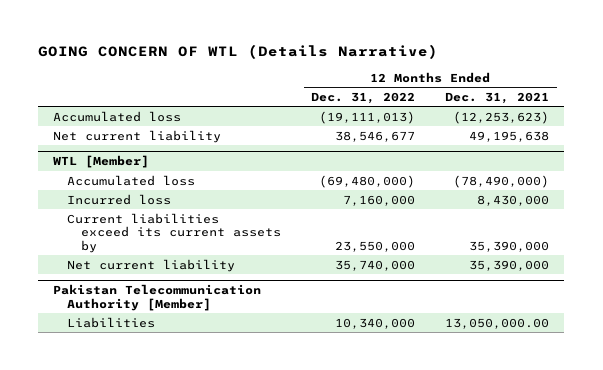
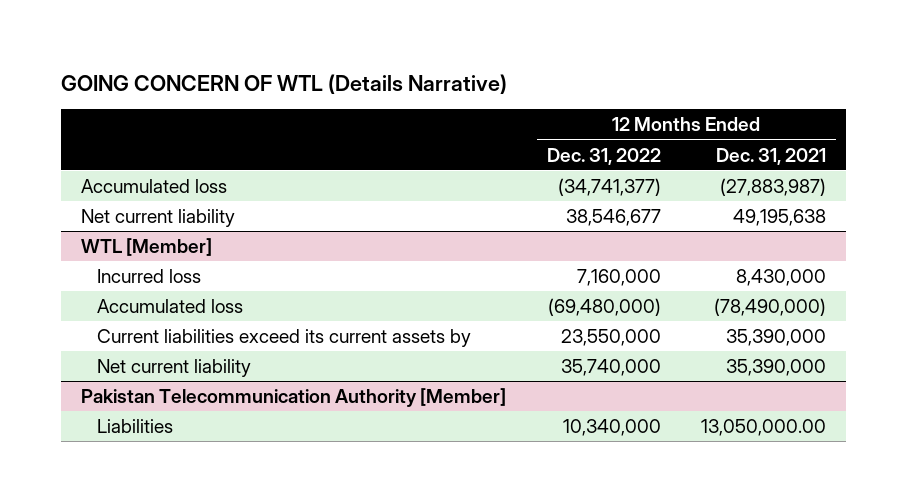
[319,110,416,124] (19,111,013) -> [557,177,661,196] (34,741,377)
[453,110,550,124] (12,253,623) -> [719,177,826,196] (27,883,987)
[67,174,196,186] Accumulated loss -> [96,298,243,313] Accumulated loss

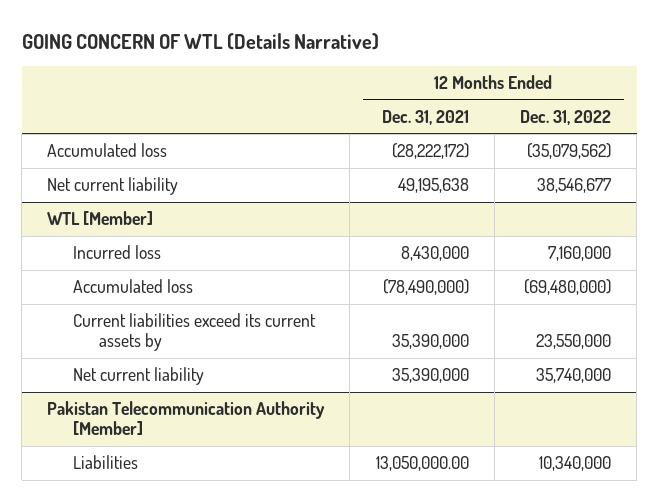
[557,177,661,196] (34,741,377) -> [526,143,611,160] (35,079,562)
[719,177,826,196] (27,883,987) -> [391,143,469,160] (28,222,172)

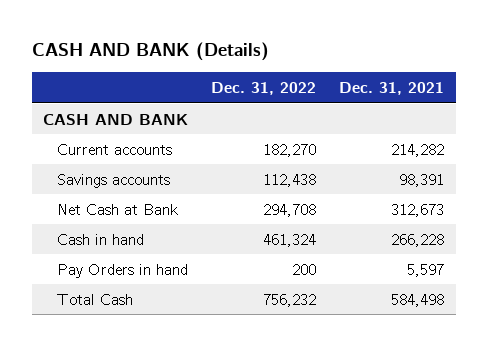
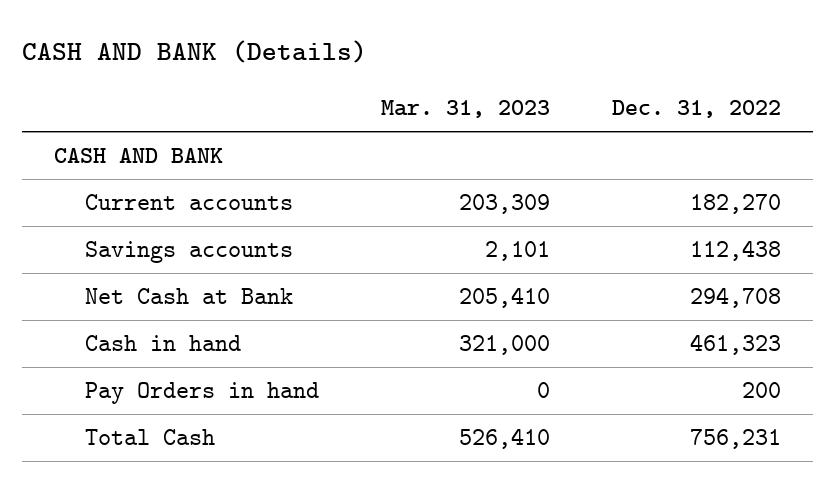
[339,81,445,95] Dec. 31, 2021 -> none
none -> [381,100,551,119] Mar. 31, 2023
[263,233,317,247] 461,324 -> [690,333,782,355] 461,323
[263,293,317,307] 756,232 -> [690,428,782,449] 756,231

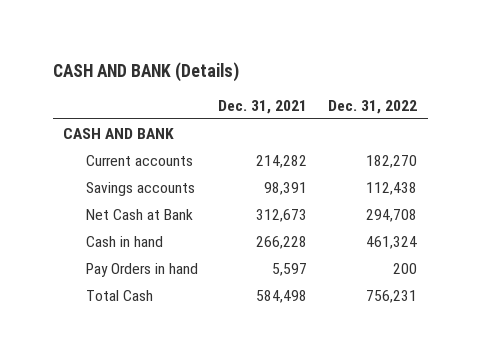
[381,100,551,119] Mar. 31, 2023 -> none
none -> [218,99,308,114] Dec. 31, 2021
[690,333,782,355] 461,323 -> [366,235,418,249] 461,324

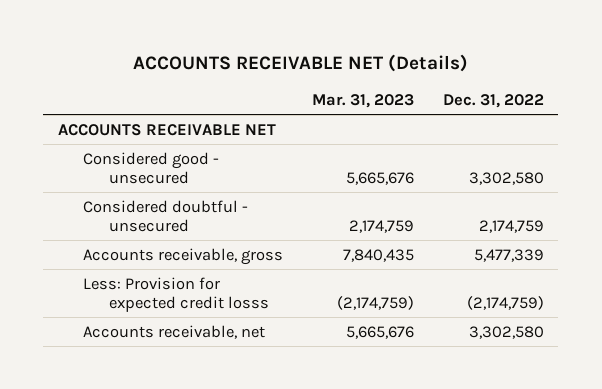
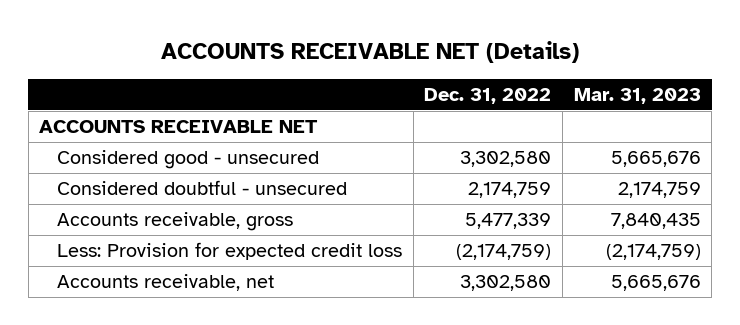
[83,276,269,312] Less: Provision for expected credit losss -> [56,242,402,261] Less: Provision for expected credit loss

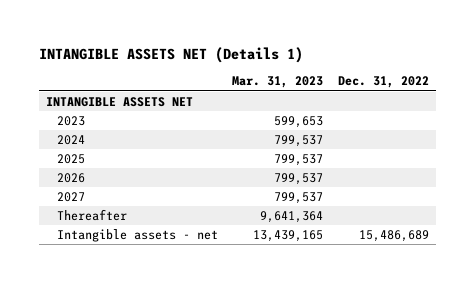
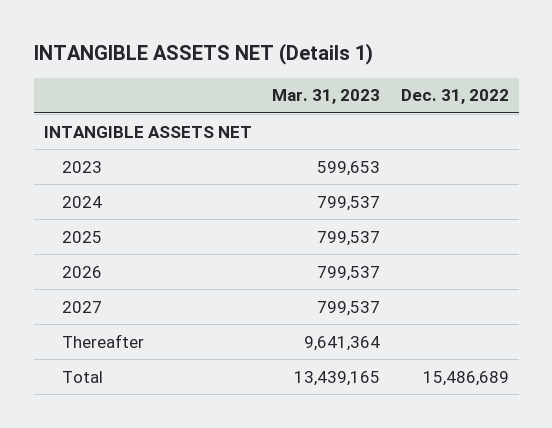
[57,229,219,243] Intangible assets - net -> [62,370,104,383] Total

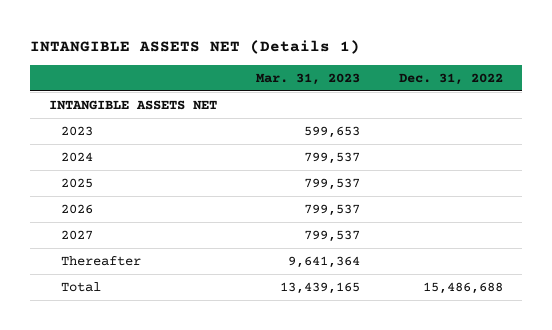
[422,370,509,386] 15,486,689 -> [422,281,503,294] 15,486,688

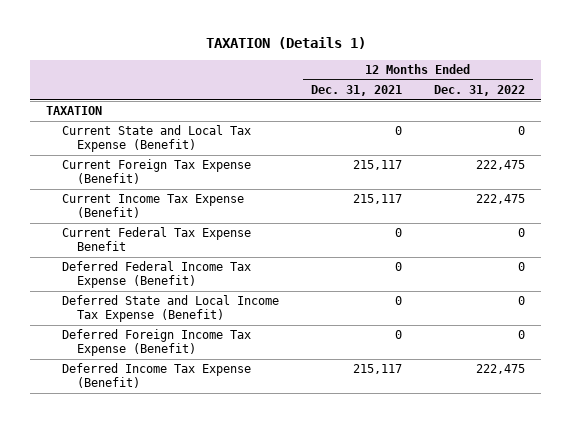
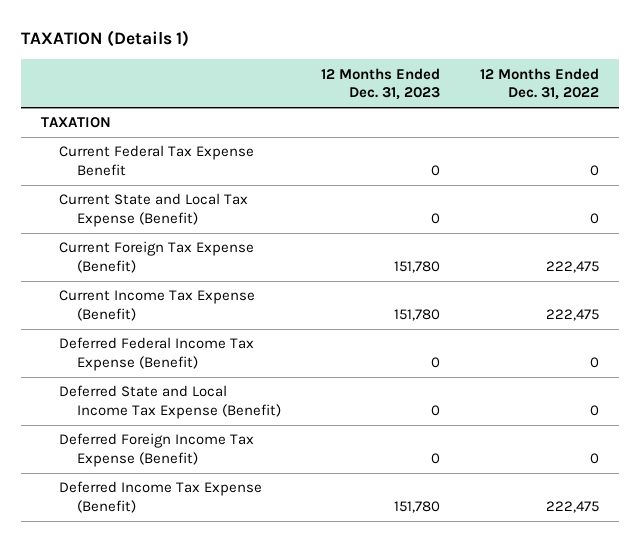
[310,85,402,97] Dec. 31, 2021 -> none
none -> [320,67,440,101] 12 Months Ended Dec. 31, 2023
[61,227,251,252] Current Federal Tax Expense Benefit -> [58,145,254,176] Current Federal Tax Expense Benefit

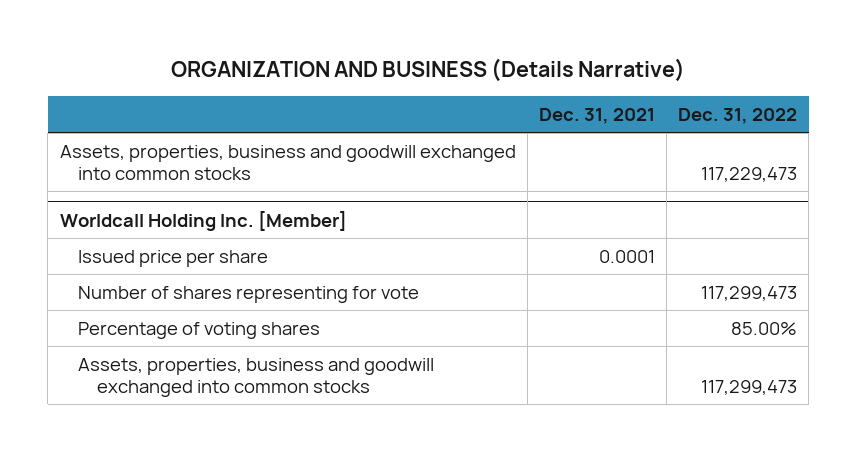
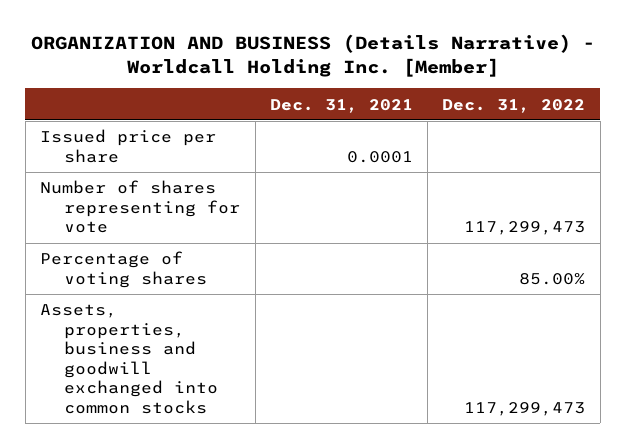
[171,58,686,83] ORGANIZATION AND BUSINESS (Details Narrative) -> [30,34,595,78] ORGANIZATION AND BUSINESS (Details Narrative) - Worldcall Holding Inc. [Member]
[59,144,516,180] Assets, properties, business and goodwill exchanged into common stocks -> none
[59,209,347,231] Worldcall Holding Inc. [Member] -> none

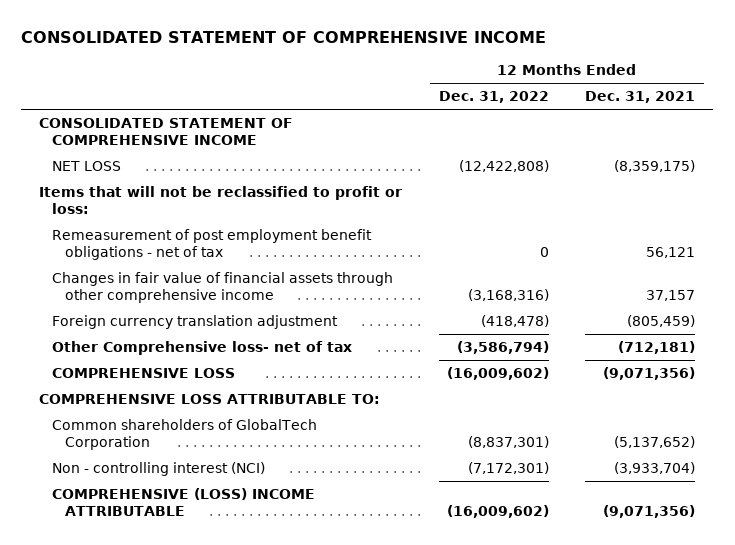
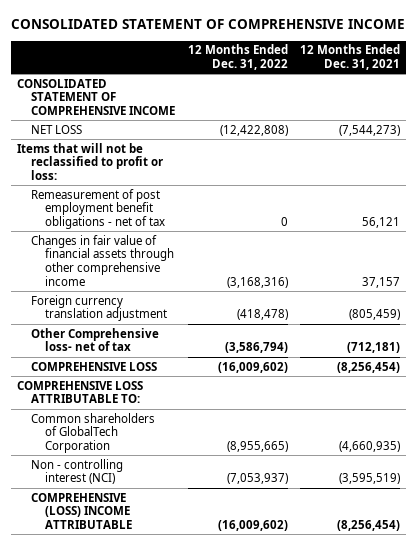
[614,160,696,173] (8,359,175) -> [338,124,400,136] (7,544,273)
[603,367,696,381] (9,071,356) -> [336,361,400,373] (8,256,454)
[467,435,549,448] (8,837,301) -> [226,441,288,453] (8,955,665)
[614,435,696,448] (5,137,652) -> [338,441,400,453] (4,660,935)
[467,462,549,475] (7,172,301) -> [226,473,288,485] (7,053,937)
[614,462,696,475] (3,933,704) -> [338,473,400,485] (3,595,519)
[603,504,696,518] (9,071,356) -> [336,520,400,532] (8,256,454)

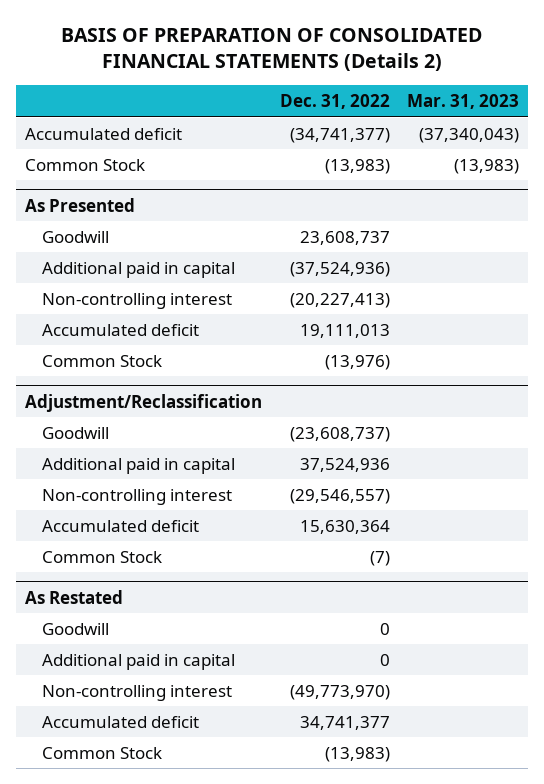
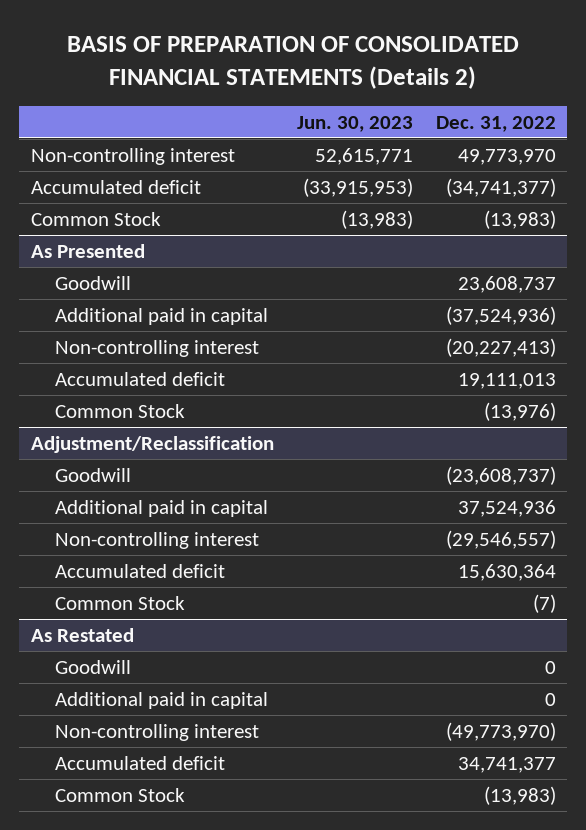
[407,94,520,110] Mar. 31, 2023 -> none
none -> [296,115,413,132] Jun. 30, 2023
none -> [30,147,235,165] Non-controlling interest

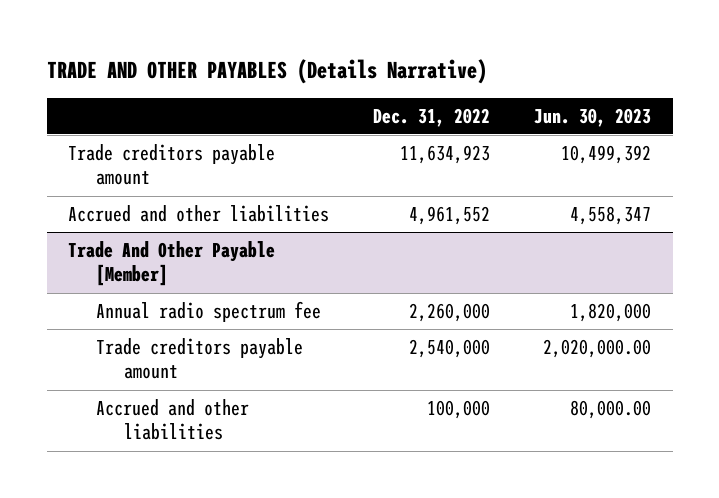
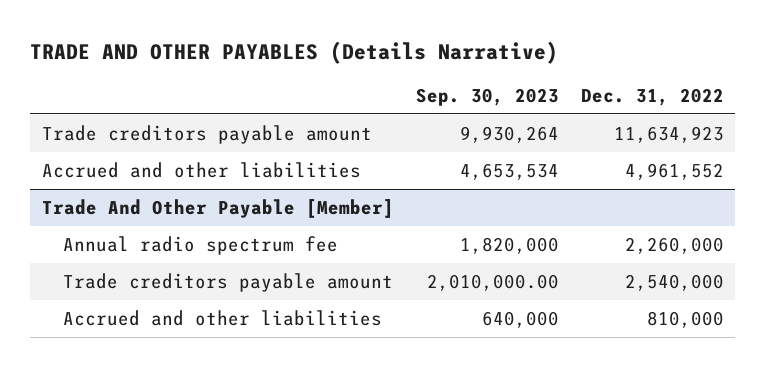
[533,107,651,127] Jun. 30, 2023 -> none
none -> [415,88,559,107] Sep. 30, 2023
[427,400,491,420] 100,000 -> [646,310,724,328] 810,000

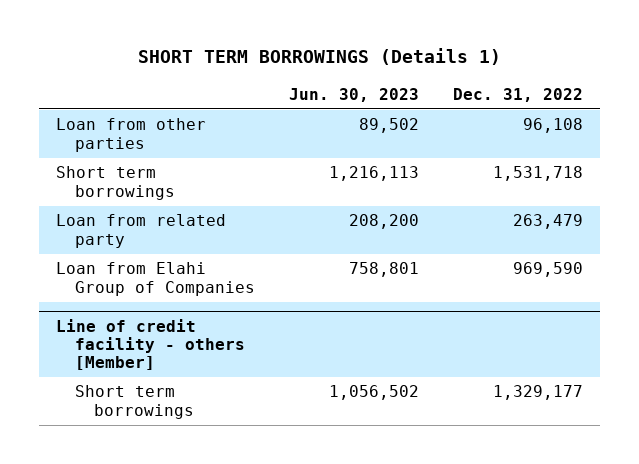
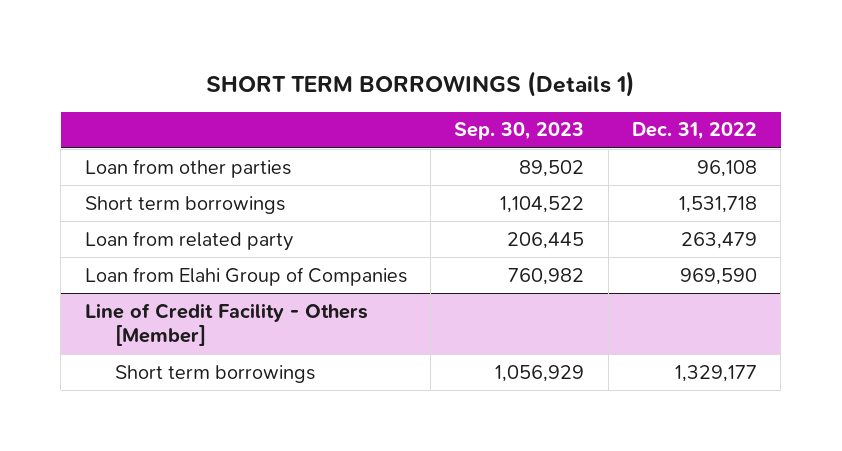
[289,87,420,102] Jun. 30, 2023 -> none
none -> [454,122,585,141] Sep. 30, 2023
[55,318,246,371] Line of credit facility - others [Member] -> [84,302,368,347] Line of Credit Facility - Others [Member]

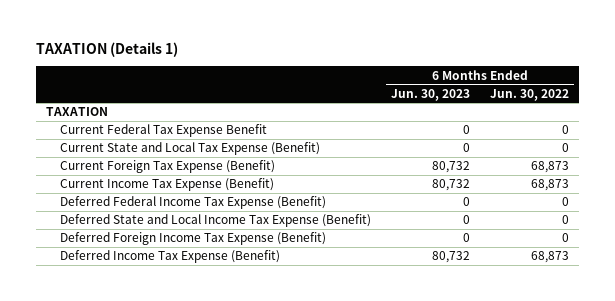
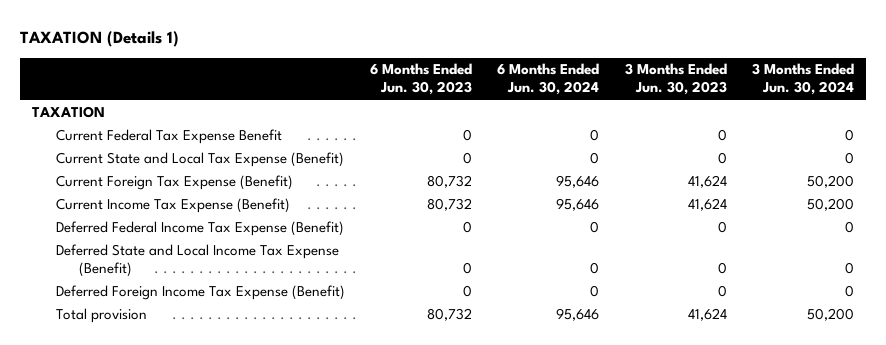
[490,88,570,101] Jun. 30, 2022 -> none
none -> [497,63,600,96] 6 Months Ended Jun. 30, 2024
none -> [624,63,727,96] 3 Months Ended Jun. 30, 2023
none -> [751,63,854,96] 3 Months Ended Jun. 30, 2024
[60,250,281,264] Deferred Income Tax Expense (Benefit) -> [55,307,147,323] Total provision

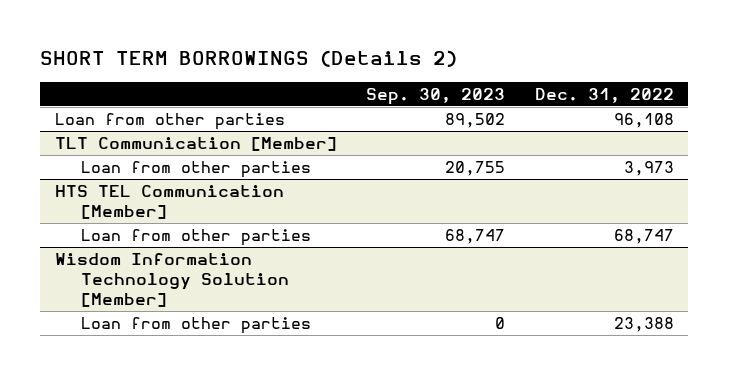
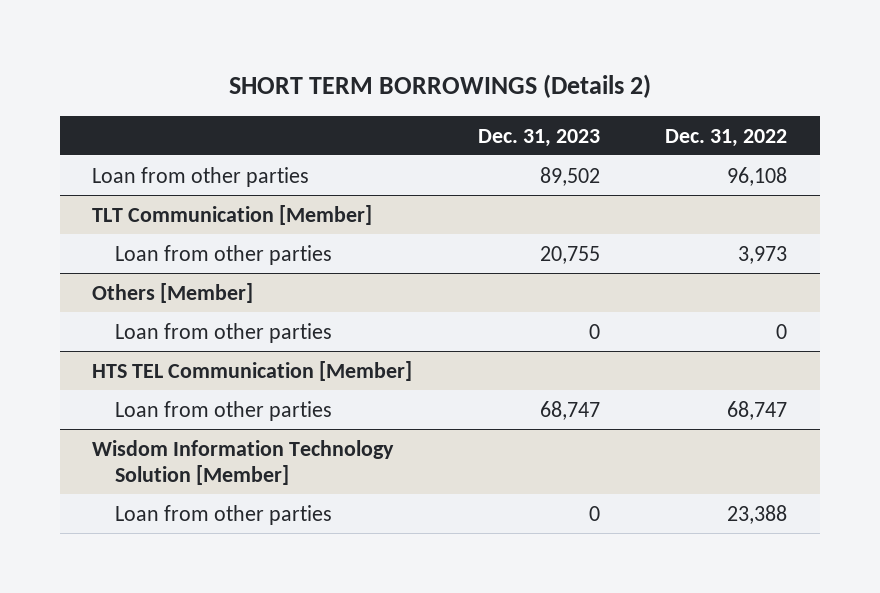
[366,87,506,105] Sep. 30, 2023 -> none
none -> [477,128,600,147] Dec. 31, 2023
none -> [92,282,254,303] Others [Member]
none -> [115,322,333,343] Loan from other parties

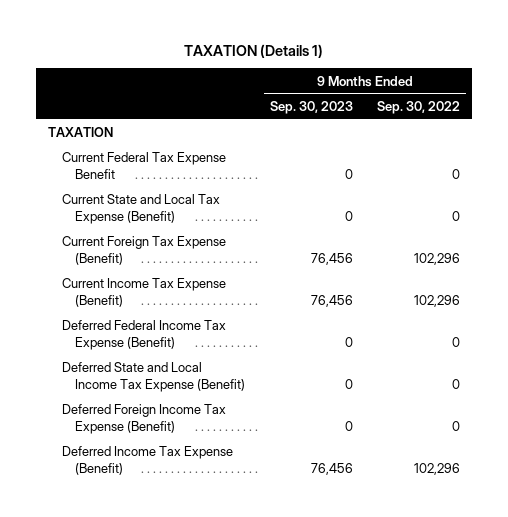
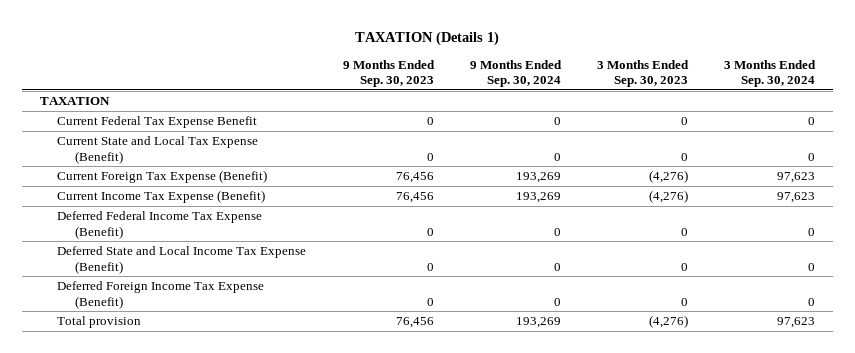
[376,100,460,114] Sep. 30, 2022 -> none
none -> [469,59,562,88] 9 Months Ended Sep. 30, 2024
none -> [596,59,689,88] 3 Months Ended Sep. 30, 2023
none -> [723,59,816,88] 3 Months Ended Sep. 30, 2024
[61,446,233,475] Deferred Income Tax Expense (Benefit) -> [57,316,142,329] Total provision

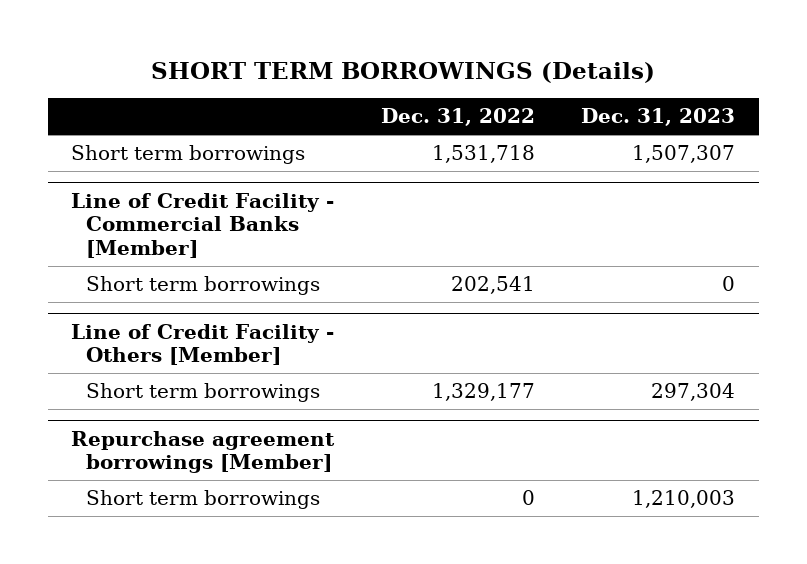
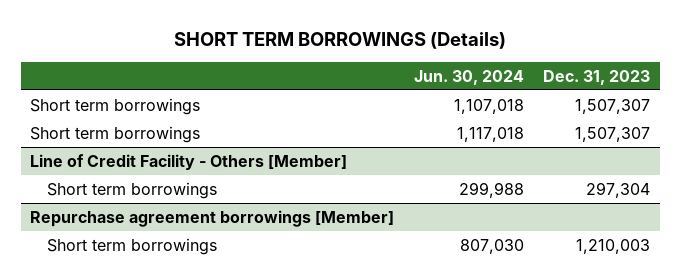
[380,108,535,127] Dec. 31, 2022 -> none
none -> [413,69,524,85] Jun. 30, 2024
[71,192,335,258] Line of Credit Facility - Commercial Banks [Member] -> none
[722,276,736,292] 0 -> [575,126,651,142] 1,507,307

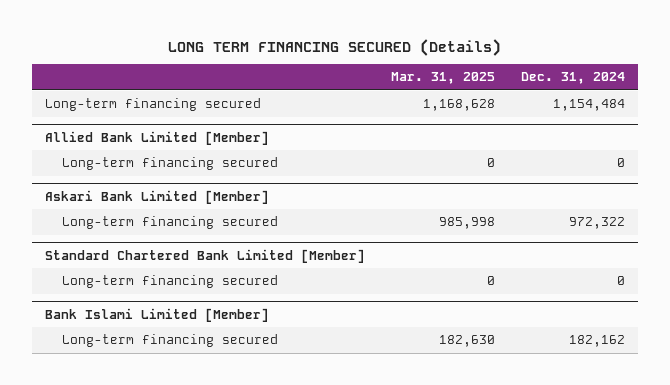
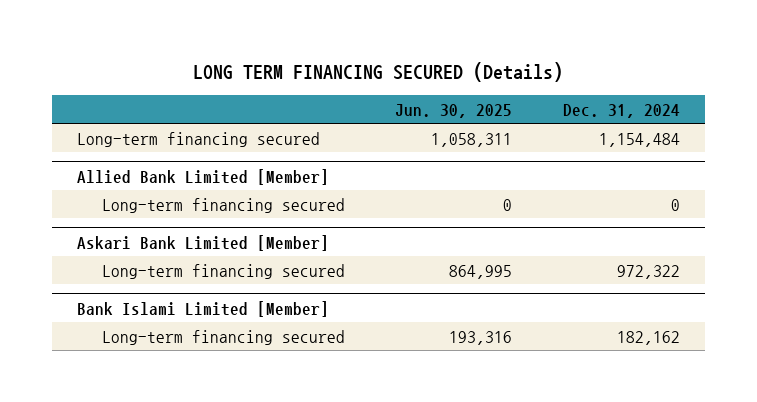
[391,72,496,85] Mar. 31, 2025 -> none
none -> [395,103,513,118] Jun. 30, 2025
[44,249,365,264] Standard Chartered Bank Limited [Member] -> none
[61,275,278,289] Long-term financing secured -> none

